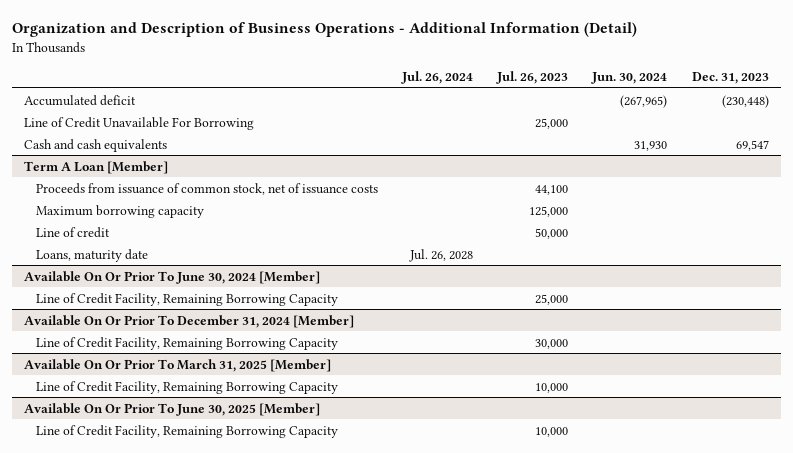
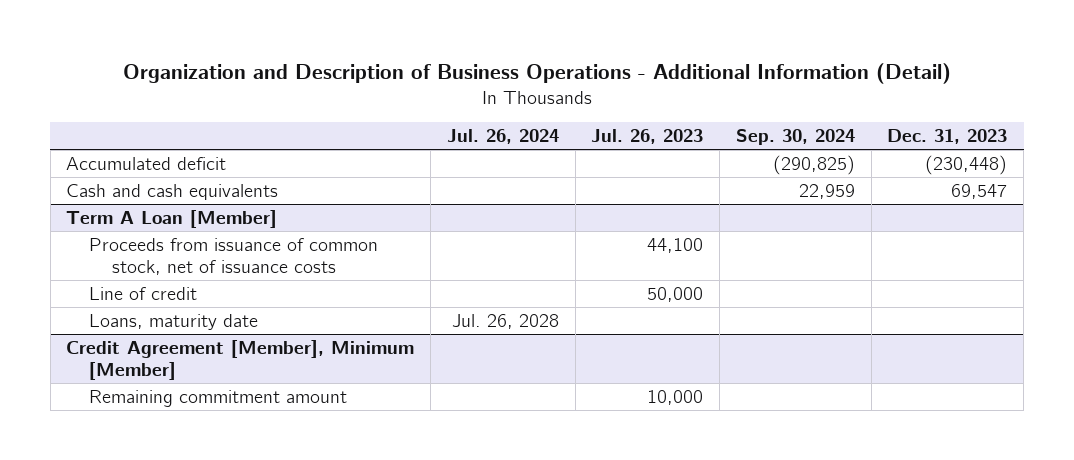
[591,71,668,84] Jun. 30, 2024 -> none
none -> [735,129,855,146] Sep. 30, 2024
[24,116,255,130] Line of Credit Unavailable For Borrowing -> none
[35,204,204,218] Maximum borrowing capacity -> none
[24,270,321,284] Available On Or Prior To June 30, 2024 [Member] -> none
[35,292,338,306] Line of Credit Facility, Remaining Borrowing Capacity -> none
[24,314,355,328] Available On Or Prior To December 31, 2024 [Member] -> none
[35,336,338,350] Line of Credit Facility, Remaining Borrowing Capacity -> none
[24,358,332,372] Available On Or Prior To March 31, 2025 [Member] -> none
[35,380,338,394] Line of Credit Facility, Remaining Borrowing Capacity -> none
[24,402,321,416] Available On Or Prior To June 30, 2025 [Member] -> none
[35,424,338,438] Line of Credit Facility, Remaining Borrowing Capacity -> none
none -> [66,340,415,380] Credit Agreement [Member], Minimum [Member]
none -> [88,390,347,408] Remaining commitment amount

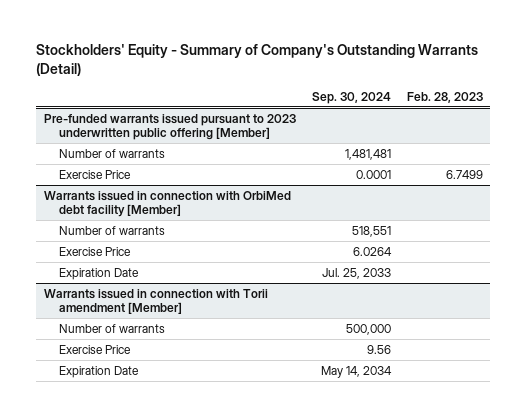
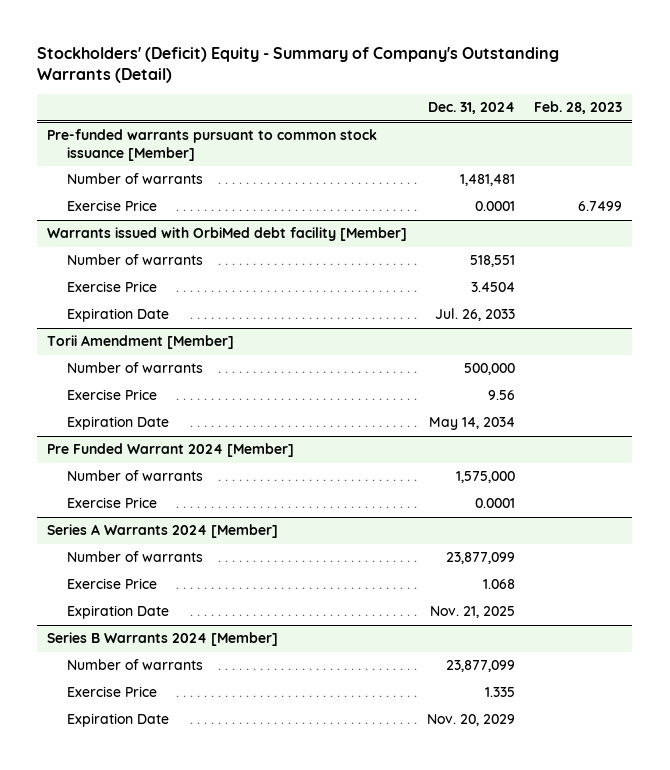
[36,44,479,76] Stockholders' Equity - Summary of Company's Outstanding Warrants (Detail) -> [37,46,560,84] Stockholders' (Deficit) Equity - Summary of Company's Outstanding Warrants (Detail)
[311,91,391,104] Sep. 30, 2024 -> none
none -> [427,102,515,115] Dec. 31, 2024
[44,113,297,140] Pre-funded warrants issued pursuant to 2023 underwritten public offering [Member] -> [47,129,378,161] Pre-funded warrants pursuant to common stock issuance [Member]
[44,190,292,217] Warrants issued in connection with OrbiMed debt facility [Member] -> [47,227,408,242] Warrants issued with OrbiMed debt facility [Member]
[44,288,269,314] Warrants issued in connection with Torii amendment [Member] -> [47,335,235,350] Torii Amendment [Member]
none -> [47,443,295,458] Pre Funded Warrant 2024 [Member]
none -> [67,470,204,482] Number of warrants
none -> [67,497,158,509] Exercise Price
none -> [47,524,279,539] Series A Warrants 2024 [Member]
none -> [67,551,204,563] Number of warrants
none -> [67,578,158,590] Exercise Price
none -> [67,605,170,620] Expiration Date
none -> [47,632,279,647] Series B Warrants 2024 [Member]
none -> [67,659,204,671] Number of warrants
none -> [67,686,158,698] Exercise Price
none -> [67,713,170,728] Expiration Date

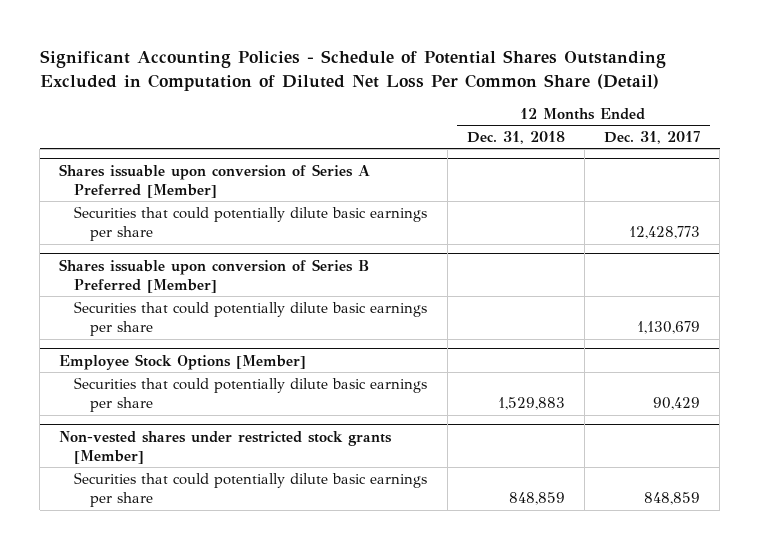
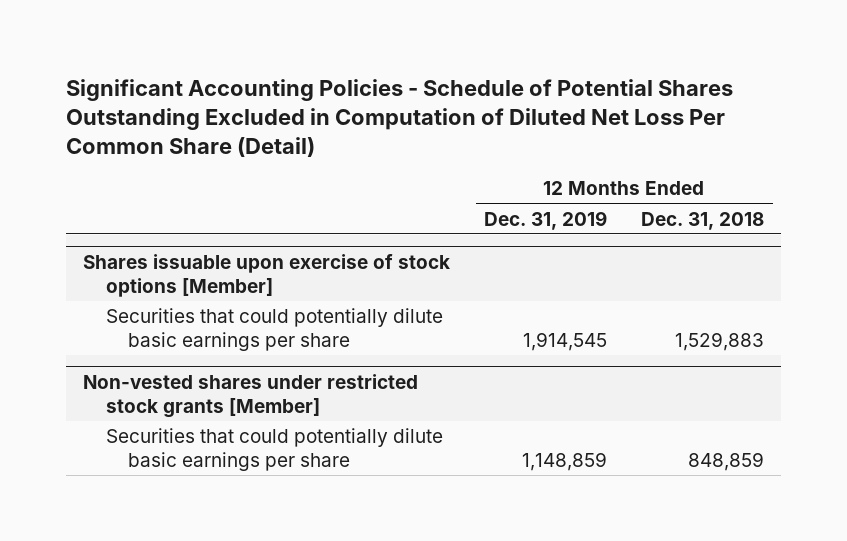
[604,130,701,144] Dec. 31, 2017 -> none
none -> [484,210,608,230] Dec. 31, 2019
[59,163,371,199] Shares issuable upon conversion of Series A Preferred [Member] -> none
[74,205,428,242] Securities that could potentially dilute basic earnings per share -> none
[59,258,370,294] Shares issuable upon conversion of Series B Preferred [Member] -> none
[74,300,428,337] Securities that could potentially dilute basic earnings per share -> none
[59,353,307,370] Employee Stock Options [Member] -> [83,254,451,297] Shares issuable upon exercise of stock options [Member]

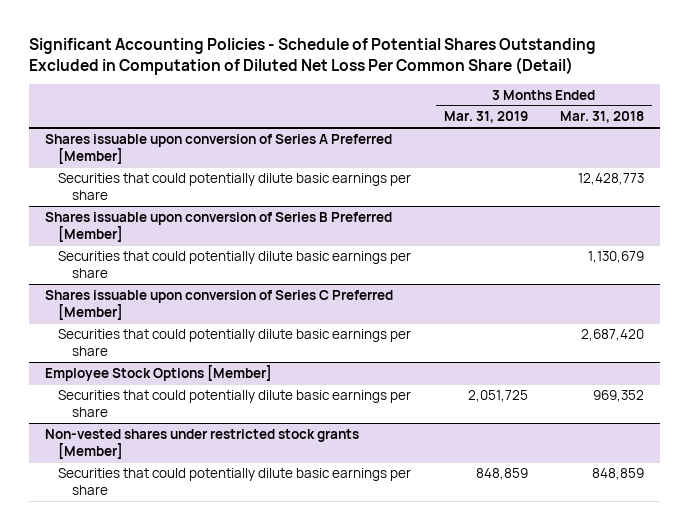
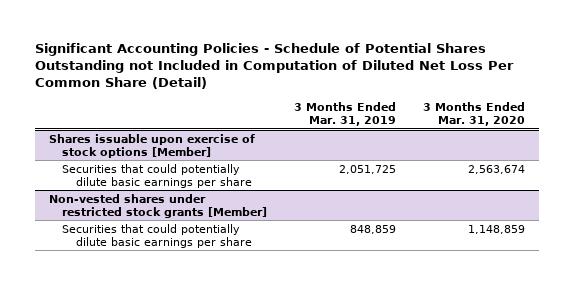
[28,37,596,75] Significant Accounting Policies - Schedule of Potential Shares Outstanding Excluded in Computation of Diluted Net Loss Per Common Share (Detail) -> [35,42,515,90] Significant Accounting Policies - Schedule of Potential Shares Outstanding not Included in Computation of Diluted Net Loss Per Common Share (Detail)
[560,111,645,124] Mar. 31, 2018 -> none
none -> [423,101,526,127] 3 Months Ended Mar. 31, 2020
[44,133,392,164] Shares issuable upon conversion of Series A Preferred [Member] -> none
[58,172,412,200] Securities that could potentially dilute basic earnings per share -> none
[44,211,392,242] Shares issuable upon conversion of Series B Preferred [Member] -> none
[58,250,412,278] Securities that could potentially dilute basic earnings per share -> none
[44,289,393,320] Shares issuable upon conversion of Series C Preferred [Member] -> none
[58,328,412,356] Securities that could potentially dilute basic earnings per share -> none
[44,364,272,381] Employee Stock Options [Member] -> [48,133,255,158] Shares issuable upon exercise of stock options [Member]

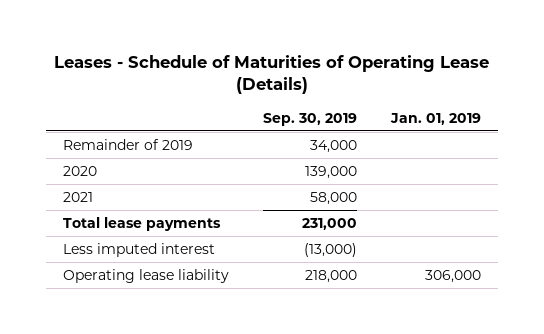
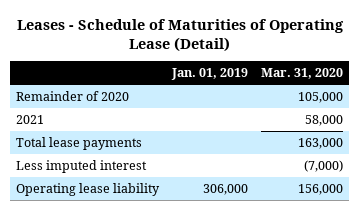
[54,55,490,95] Leases - Schedule of Maturities of Operating Lease (Details) -> [16,18,344,52] Leases - Schedule of Maturities of Operating Lease (Detail)
[263,112,358,126] Sep. 30, 2019 -> none
none -> [260,68,343,80] Mar. 31, 2020
[63,166,98,177] 2020 -> none
[63,139,194,151] Remainder of 2019 -> [16,90,130,101] Remainder of 2020

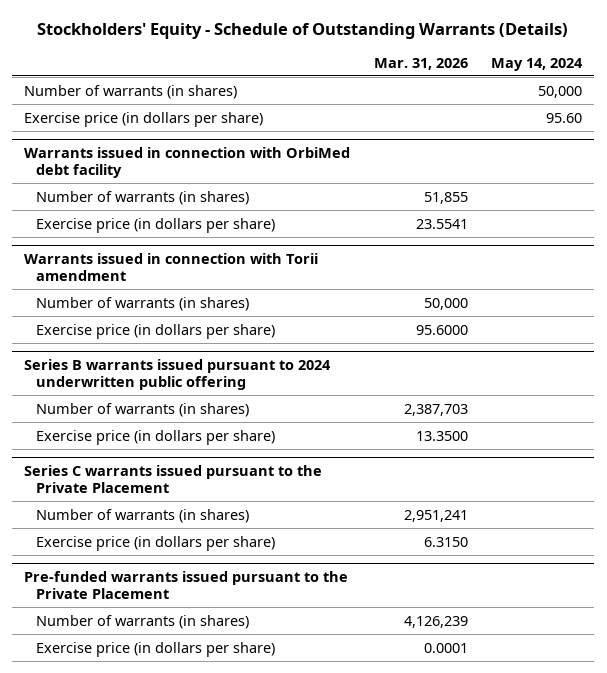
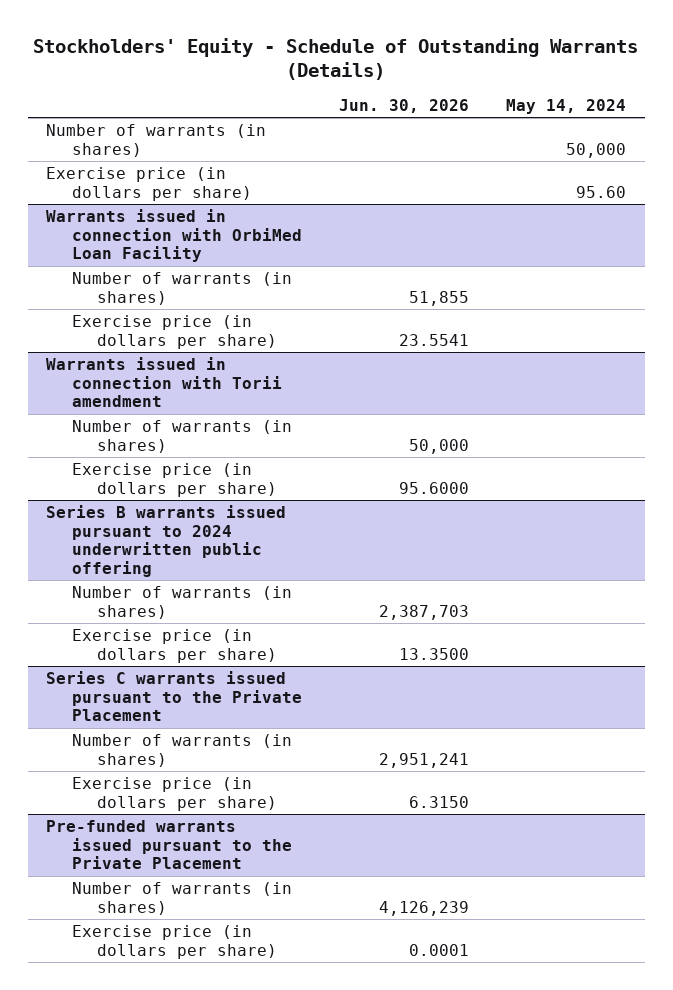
[373,57,468,70] Mar. 31, 2026 -> none
none -> [338,99,469,114] Jun. 30, 2026
[24,146,351,178] Warrants issued in connection with OrbiMed debt facility -> [46,208,302,263] Warrants issued in connection with OrbiMed Loan Facility

